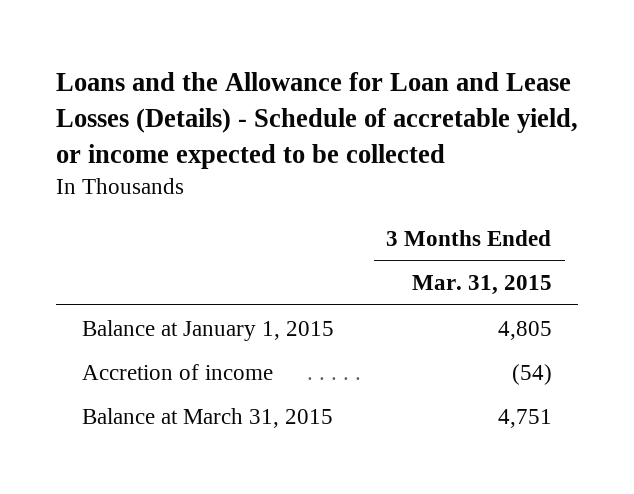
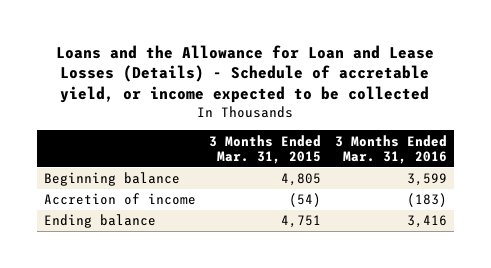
none -> [334,134,447,164] 3 Months Ended Mar. 31, 2016
[82,319,335,341] Balance at January 1, 2015 -> [43,172,180,187] Beginning balance
[82,407,334,428] Balance at March 31, 2015 -> [43,214,156,229] Ending balance

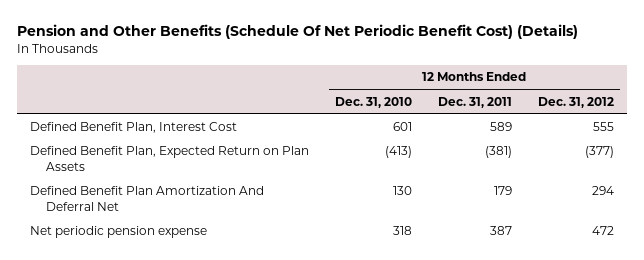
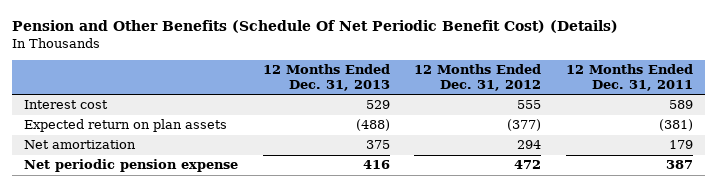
[335,96,413,108] Dec. 31, 2010 -> none
none -> [262,64,390,91] 12 Months Ended Dec. 31, 2013
[30,122,238,134] Defined Benefit Plan, Interest Cost -> [24,100,109,110] Interest cost
[30,146,310,171] Defined Benefit Plan, Expected Return on Plan Assets -> [24,119,228,133] Expected return on plan assets
[30,186,265,211] Defined Benefit Plan Amortization And Deferral Net -> [24,140,137,150] Net amortization

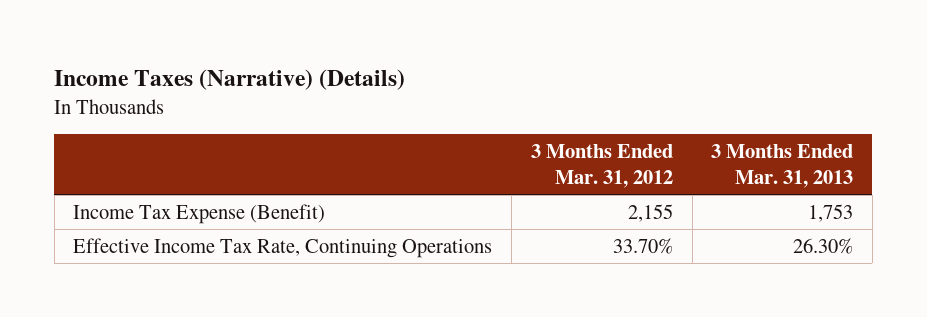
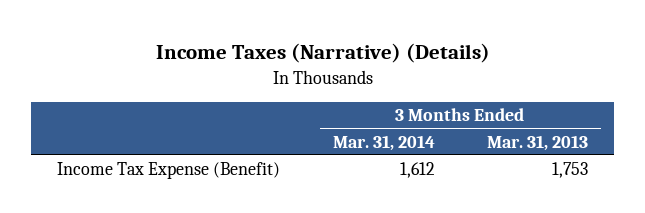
[530,143,673,188] 3 Months Ended Mar. 31, 2012 -> none
none -> [332,134,435,151] Mar. 31, 2014
[73,237,493,258] Effective Income Tax Rate, Continuing Operations -> none

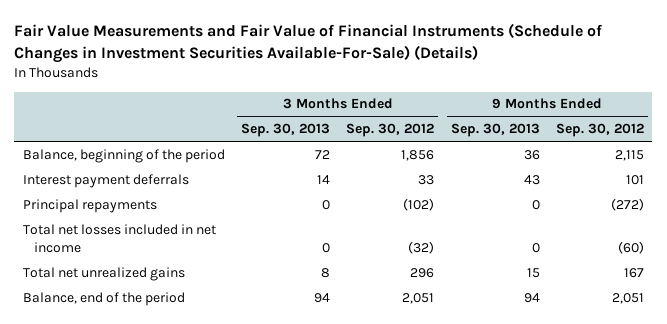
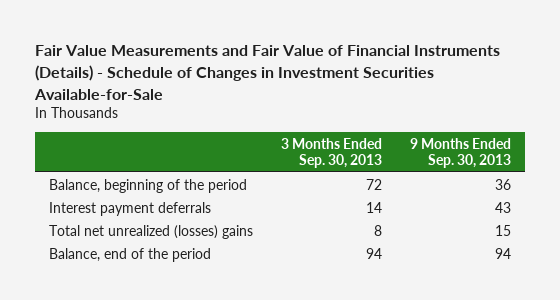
[14,23,603,64] Fair Value Measurements and Fair Value of Financial Instruments (Schedule of Changes in Investment Securities Available-For-Sale) (Details) -> [33,45,500,100] Fair Value Measurements and Fair Value of Financial Instruments (Details) - Schedule of Changes in Investment Securities Available-for-Sale
[346,123,435,138] Sep. 30, 2012 -> none
[556,123,645,138] Sep. 30, 2012 -> none
[22,198,157,213] Principal repayments -> none
[22,223,216,254] Total net losses included in net income -> none
[22,266,185,281] Total net unrealized gains -> [48,224,253,239] Total net unrealized (losses) gains

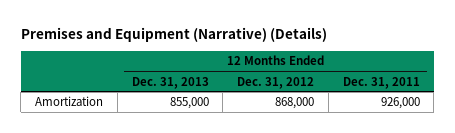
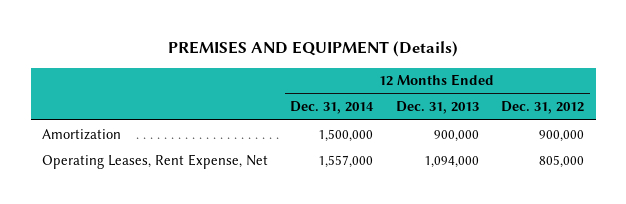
[20,27,327,43] Premises and Equipment (Narrative) (Details) -> [168,41,459,58] PREMISES AND EQUIPMENT (Details)
[342,76,420,89] Dec. 31, 2011 -> none
none -> [290,101,375,115] Dec. 31, 2014
[169,97,209,110] 855,000 -> [433,129,479,142] 900,000
[275,97,315,110] 868,000 -> [539,129,585,142] 900,000
none -> [41,153,268,169] Operating Leases, Rent Expense, Net

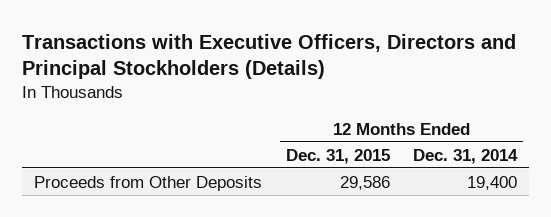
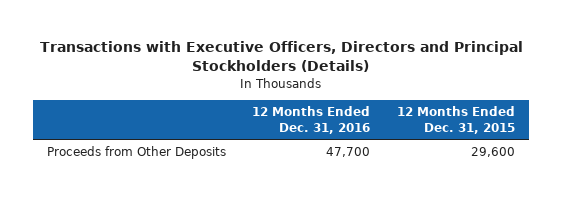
[413,148,519,164] Dec. 31, 2014 -> none
none -> [252,106,371,134] 12 Months Ended Dec. 31, 2016
[339,175,390,190] 29,586 -> [471,147,516,158] 29,600

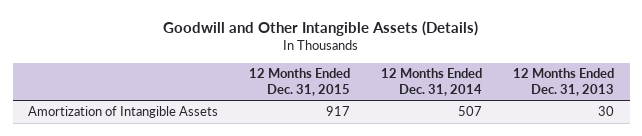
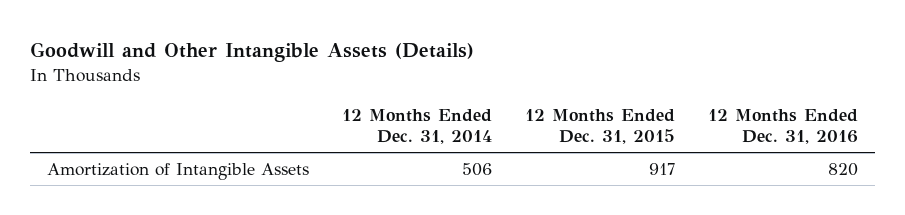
[513,68,615,96] 12 Months Ended Dec. 31, 2013 -> none
none -> [708,108,859,145] 12 Months Ended Dec. 31, 2016
[458,106,483,117] 507 -> [461,162,492,176] 506

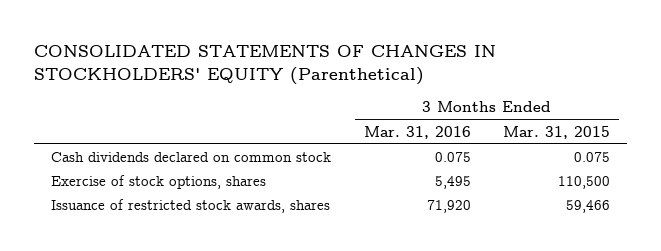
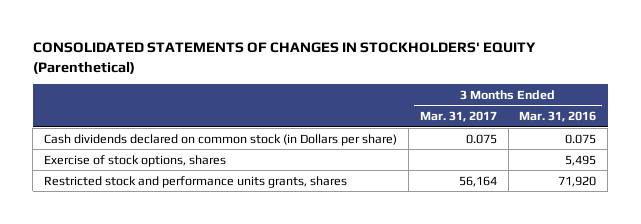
[503,125,611,139] Mar. 31, 2015 -> none
none -> [419,111,497,123] Mar. 31, 2017
[50,152,331,163] Cash dividends declared on common stock -> [44,133,398,146] Cash dividends declared on common stock (in Dollars per share)
[50,199,330,214] Issuance of restricted stock awards, shares -> [44,175,348,188] Restricted stock and performance units grants, shares

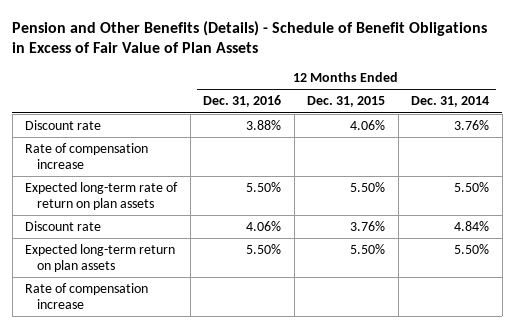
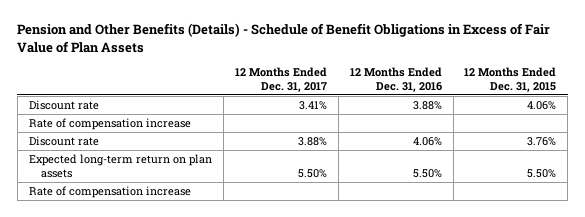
[411,96,490,108] Dec. 31, 2014 -> none
none -> [234,66,327,92] 12 Months Ended Dec. 31, 2017
[25,181,179,211] Expected long-term rate of return on plan assets -> none

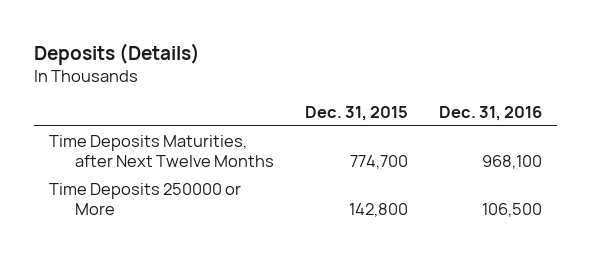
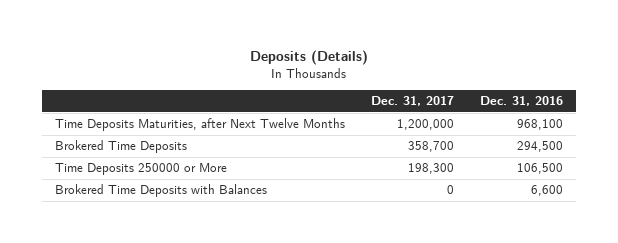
[304,106,408,122] Dec. 31, 2015 -> none
none -> [371,96,455,107] Dec. 31, 2017
none -> [55,140,188,154] Brokered Time Deposits
none -> [55,184,268,198] Brokered Time Deposits with Balances

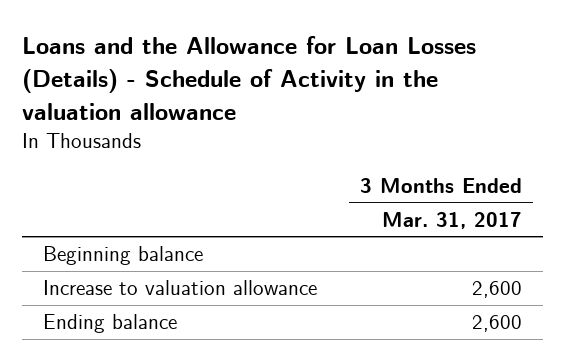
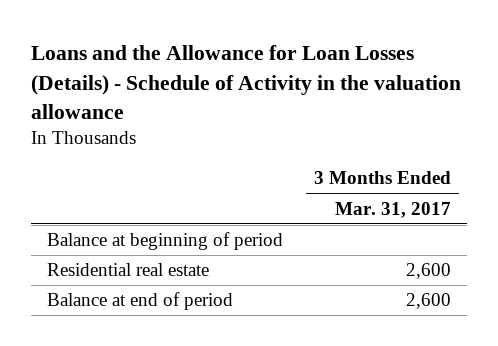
[43,246,204,266] Beginning balance -> [46,232,283,251] Balance at beginning of period
[43,280,318,296] Increase to valuation allowance -> [46,263,209,277] Residential real estate
[43,314,178,334] Ending balance -> [46,292,233,311] Balance at end of period

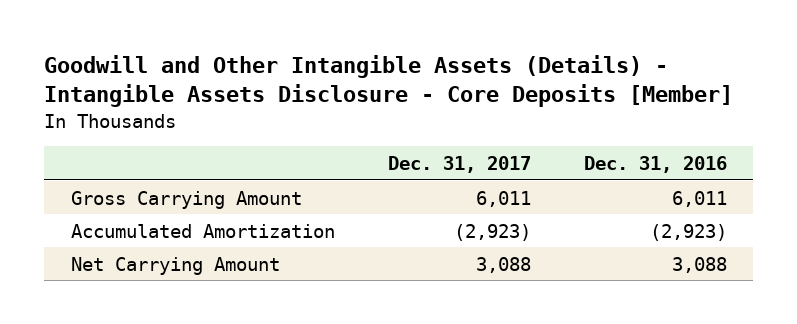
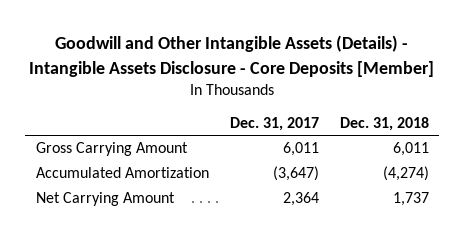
[583,155,727,173] Dec. 31, 2016 -> none
none -> [339,116,429,131] Dec. 31, 2018
[453,223,531,241] (2,923) -> [272,166,319,182] (3,647)
[475,256,531,273] 3,088 -> [282,192,319,207] 2,364

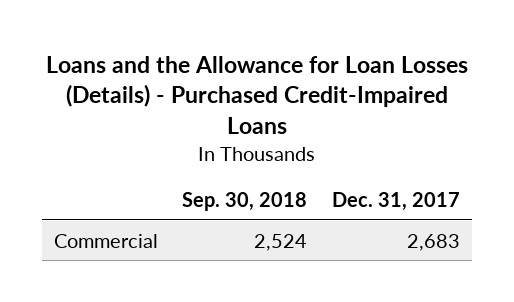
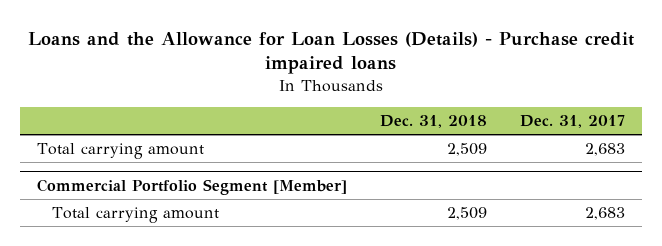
[45,55,468,135] Loans and the Allowance for Loan Losses (Details) - Purchased Credit-Impaired Loans -> [27,31,634,75] Loans and the Allowance for Loan Losses (Details) - Purchase credit impaired loans
[182,192,308,212] Sep. 30, 2018 -> none
none -> [379,115,487,129] Dec. 31, 2018
[53,233,158,248] Commercial -> [36,143,204,160] Total carrying amount
none -> [36,178,347,195] Commercial Portfolio Segment [Member]
none -> [51,207,219,224] Total carrying amount

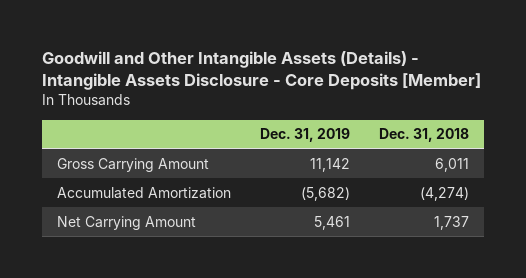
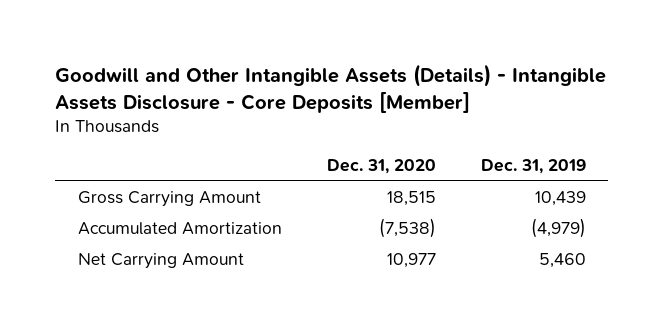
[379,128,470,143] Dec. 31, 2018 -> none
none -> [326,159,436,175] Dec. 31, 2020
[309,157,350,172] 11,142 -> [534,191,586,207] 10,439
[300,186,350,201] (5,682) -> [530,218,586,239] (4,979)
[313,215,350,230] 5,461 -> [538,253,586,269] 5,460

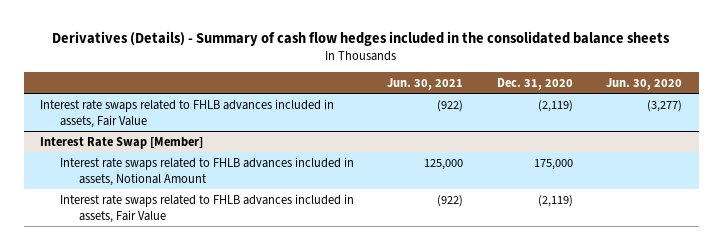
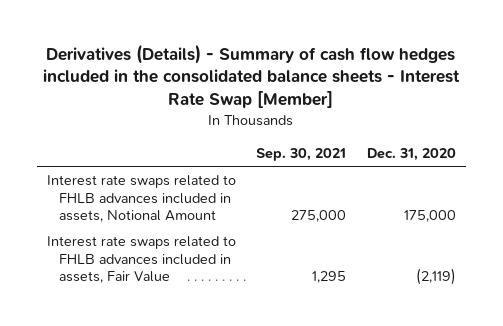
[52,30,671,46] Derivatives (Details) - Summary of cash flow hedges included in the consolidated balance sheets -> [43,43,461,109] Derivatives (Details) - Summary of cash flow hedges included in the consolidated balance sheets - Interest Rate Swap [Member]
[387,78,464,91] Jun. 30, 2021 -> none
[605,78,682,91] Jun. 30, 2020 -> none
none -> [256,148,347,162] Sep. 30, 2021
[40,98,335,128] Interest rate swaps related to FHLB advances included in assets, Fair Value -> none
[40,136,204,149] Interest Rate Swap [Member] -> none

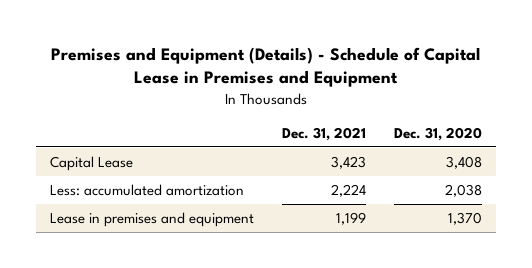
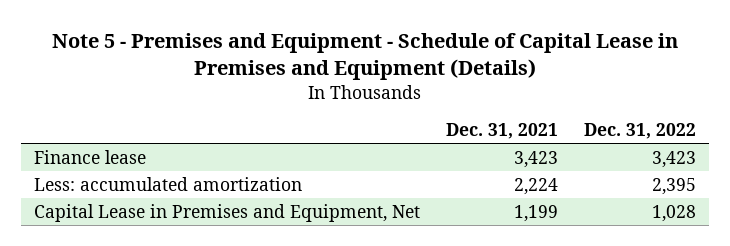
[50,46,480,88] Premises and Equipment (Details) - Schedule of Capital Lease in Premises and Equipment -> [52,32,679,81] Note 5 - Premises and Equipment - Schedule of Capital Lease in Premises and Equipment (Details)
[393,126,482,141] Dec. 31, 2020 -> none
none -> [584,123,697,140] Dec. 31, 2022
[50,156,134,172] Capital Lease -> [33,149,146,164] Finance lease
[50,212,255,228] Lease in premises and equipment -> [33,203,420,222] Capital Lease in Premises and Equipment, Net

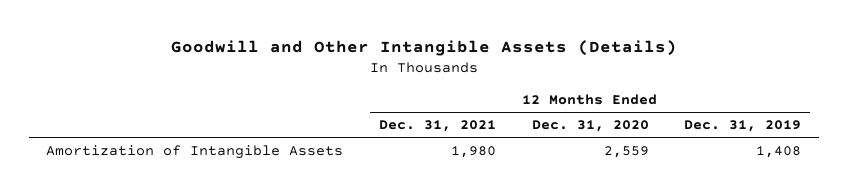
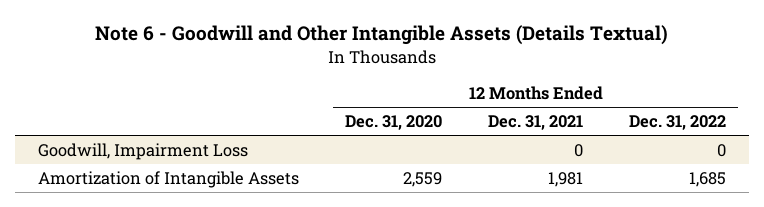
[170,39,677,56] Goodwill and Other Intangible Assets (Details) -> [94,25,668,46] Note 6 - Goodwill and Other Intangible Assets (Details Textual)
[684,120,802,133] Dec. 31, 2019 -> none
none -> [629,115,727,131] Dec. 31, 2022
none -> [37,142,248,160] Goodwill, Impairment Loss
[450,145,496,158] 1,980 -> [548,171,584,187] 1,981

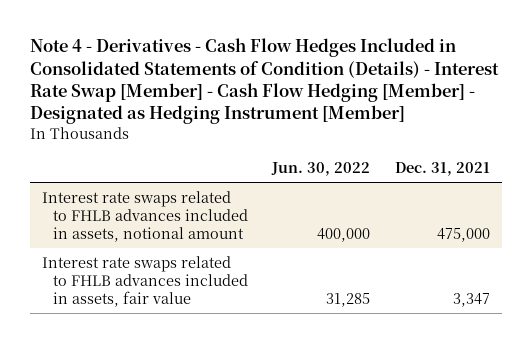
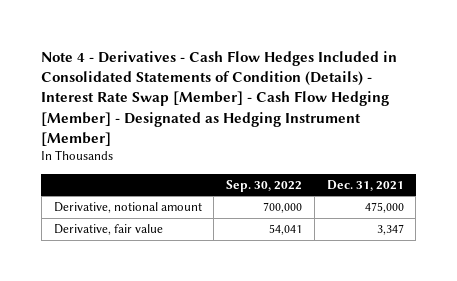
[271,162,371,177] Jun. 30, 2022 -> none
none -> [226,179,303,192] Sep. 30, 2022
[41,190,248,242] Interest rate swaps related to FHLB advances included in assets, notional amount -> [53,202,202,214] Derivative, notional amount
[41,255,248,307] Interest rate swaps related to FHLB advances included in assets, fair value -> [53,224,163,236] Derivative, fair value

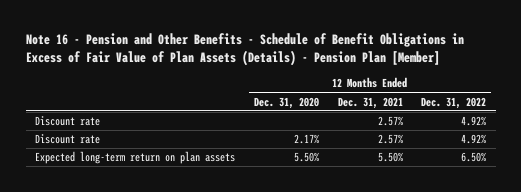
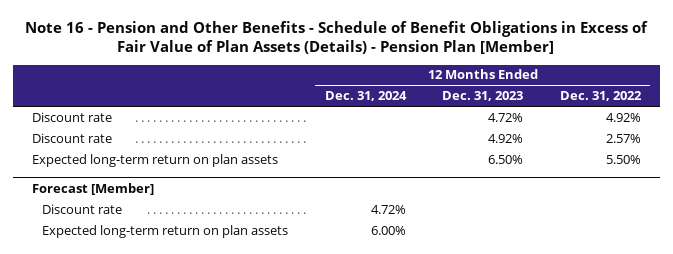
[253,96,319,109] Dec. 31, 2020 -> none
[337,96,403,109] Dec. 31, 2021 -> none
none -> [324,91,407,102] Dec. 31, 2024
none -> [442,91,524,102] Dec. 31, 2023
[461,134,487,145] 4.92% -> [606,133,642,143] 2.57%
[461,152,487,163] 6.50% -> [606,154,642,164] 5.50%
none -> [31,182,154,195] Forecast [Member]
none -> [41,203,122,214] Discount rate
none -> [41,224,288,238] Expected long-term return on plan assets

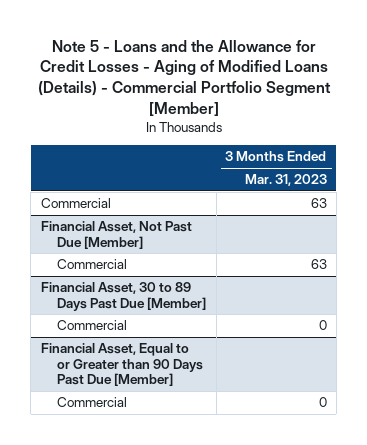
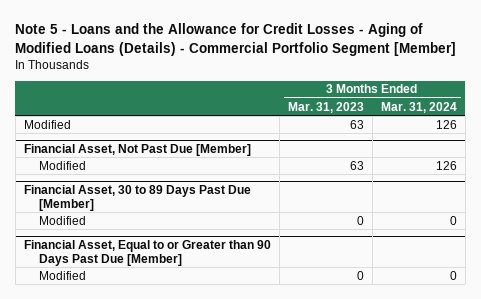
none -> [380,101,457,113] Mar. 31, 2024
[40,198,111,209] Commercial -> [23,119,71,129] Modified
[57,259,128,270] Commercial -> [39,160,87,170] Modified
[57,320,128,331] Commercial -> [39,215,87,225] Modified
[57,397,128,408] Commercial -> [39,270,87,280] Modified

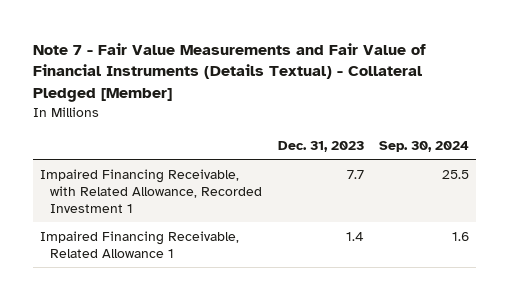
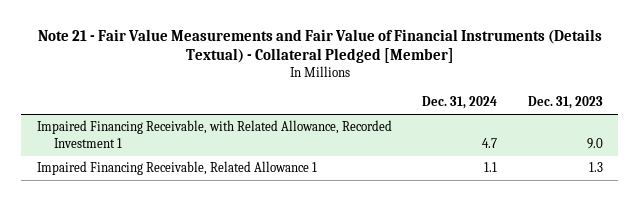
[32,42,426,103] Note 7 - Fair Value Measurements and Fair Value of Financial Instruments (Details Textual) - Collateral Pledged [Member] -> [37,28,602,64] Note 21 - Fair Value Measurements and Fair Value of Financial Instruments (Details Textual) - Collateral Pledged [Member]
[378,141,469,153] Sep. 30, 2024 -> none
none -> [422,96,498,110] Dec. 31, 2024
[346,169,364,179] 7.7 -> [587,137,604,149] 9.0
[345,231,364,241] 1.4 -> [589,162,604,173] 1.3

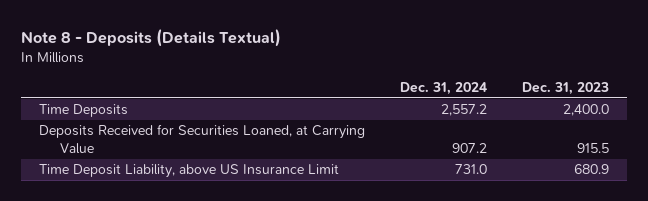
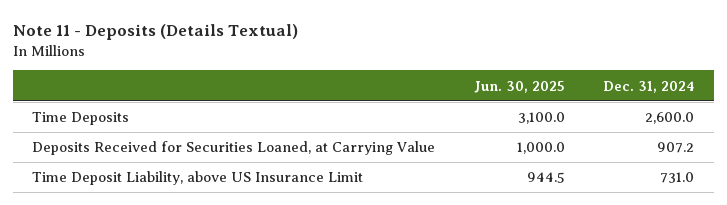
[21,29,282,48] Note 8 - Deposits (Details Textual) -> [13,23,299,40] Note 11 - Deposits (Details Textual)
[522,81,610,95] Dec. 31, 2023 -> none
none -> [473,80,565,93] Jun. 30, 2025
[441,104,488,117] 2,557.2 -> [645,112,695,125] 2,600.0

